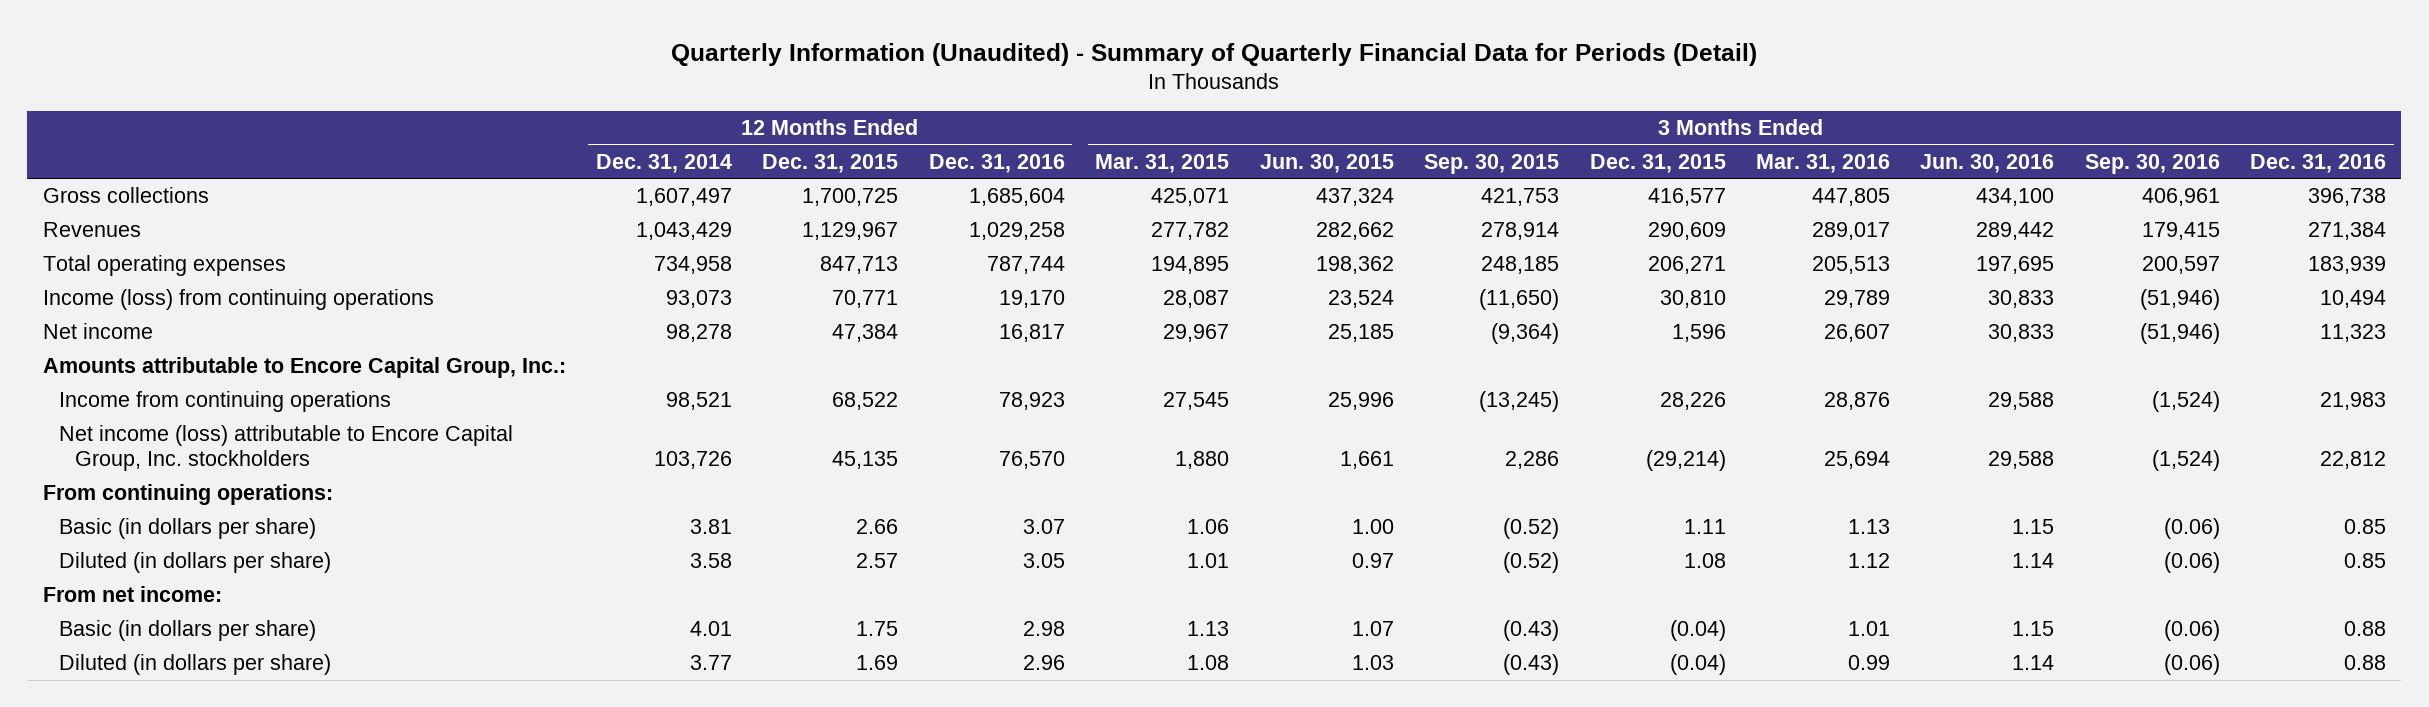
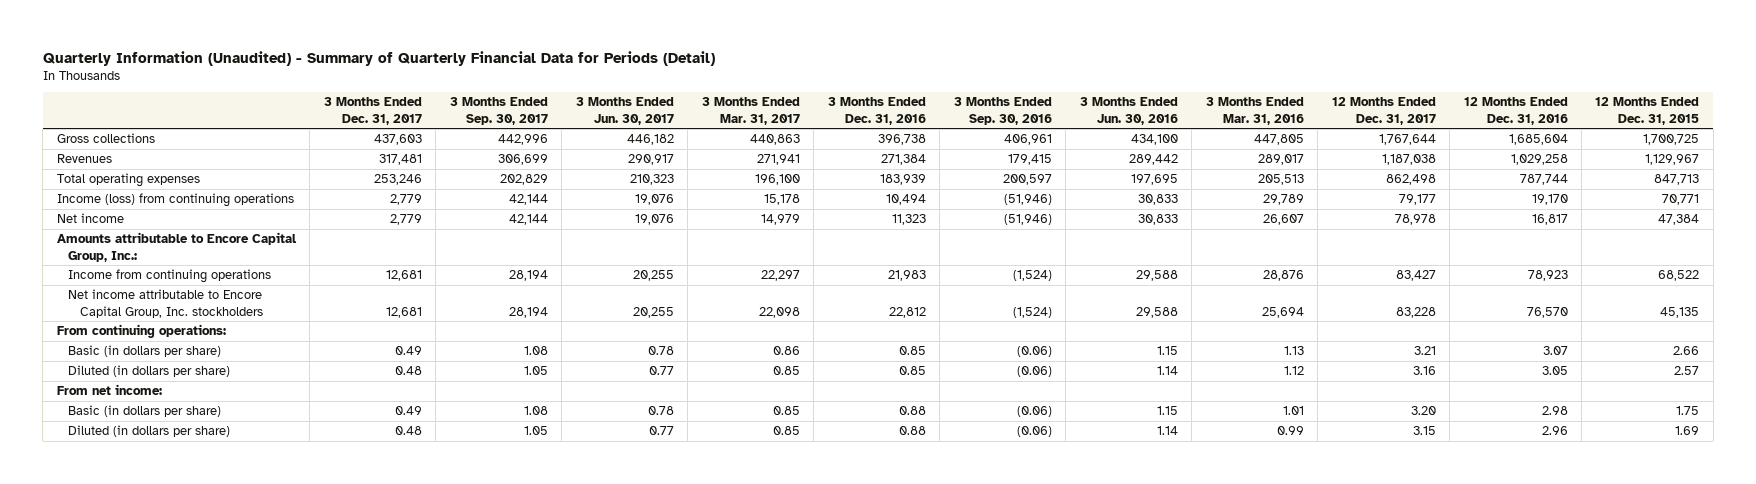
[596,153,733,173] Dec. 31, 2014 -> none
[1095,153,1230,173] Mar. 31, 2015 -> none
[1259,153,1394,173] Jun. 30, 2015 -> none
[1424,153,1560,174] Sep. 30, 2015 -> none
[1589,153,1726,173] Dec. 31, 2015 -> none
none -> [323,97,422,125] 3 Months Ended Dec. 31, 2017
none -> [449,97,548,125] 3 Months Ended Sep. 30, 2017
none -> [575,97,674,125] 3 Months Ended Jun. 30, 2017
none -> [701,97,800,125] 3 Months Ended Mar. 31, 2017
none -> [1331,97,1436,125] 12 Months Ended Dec. 31, 2017
[58,425,513,472] Net income (loss) attributable to Encore Capital Group, Inc. stockholders -> [68,289,263,318] Net income attributable to Encore Capital Group, Inc. stockholders

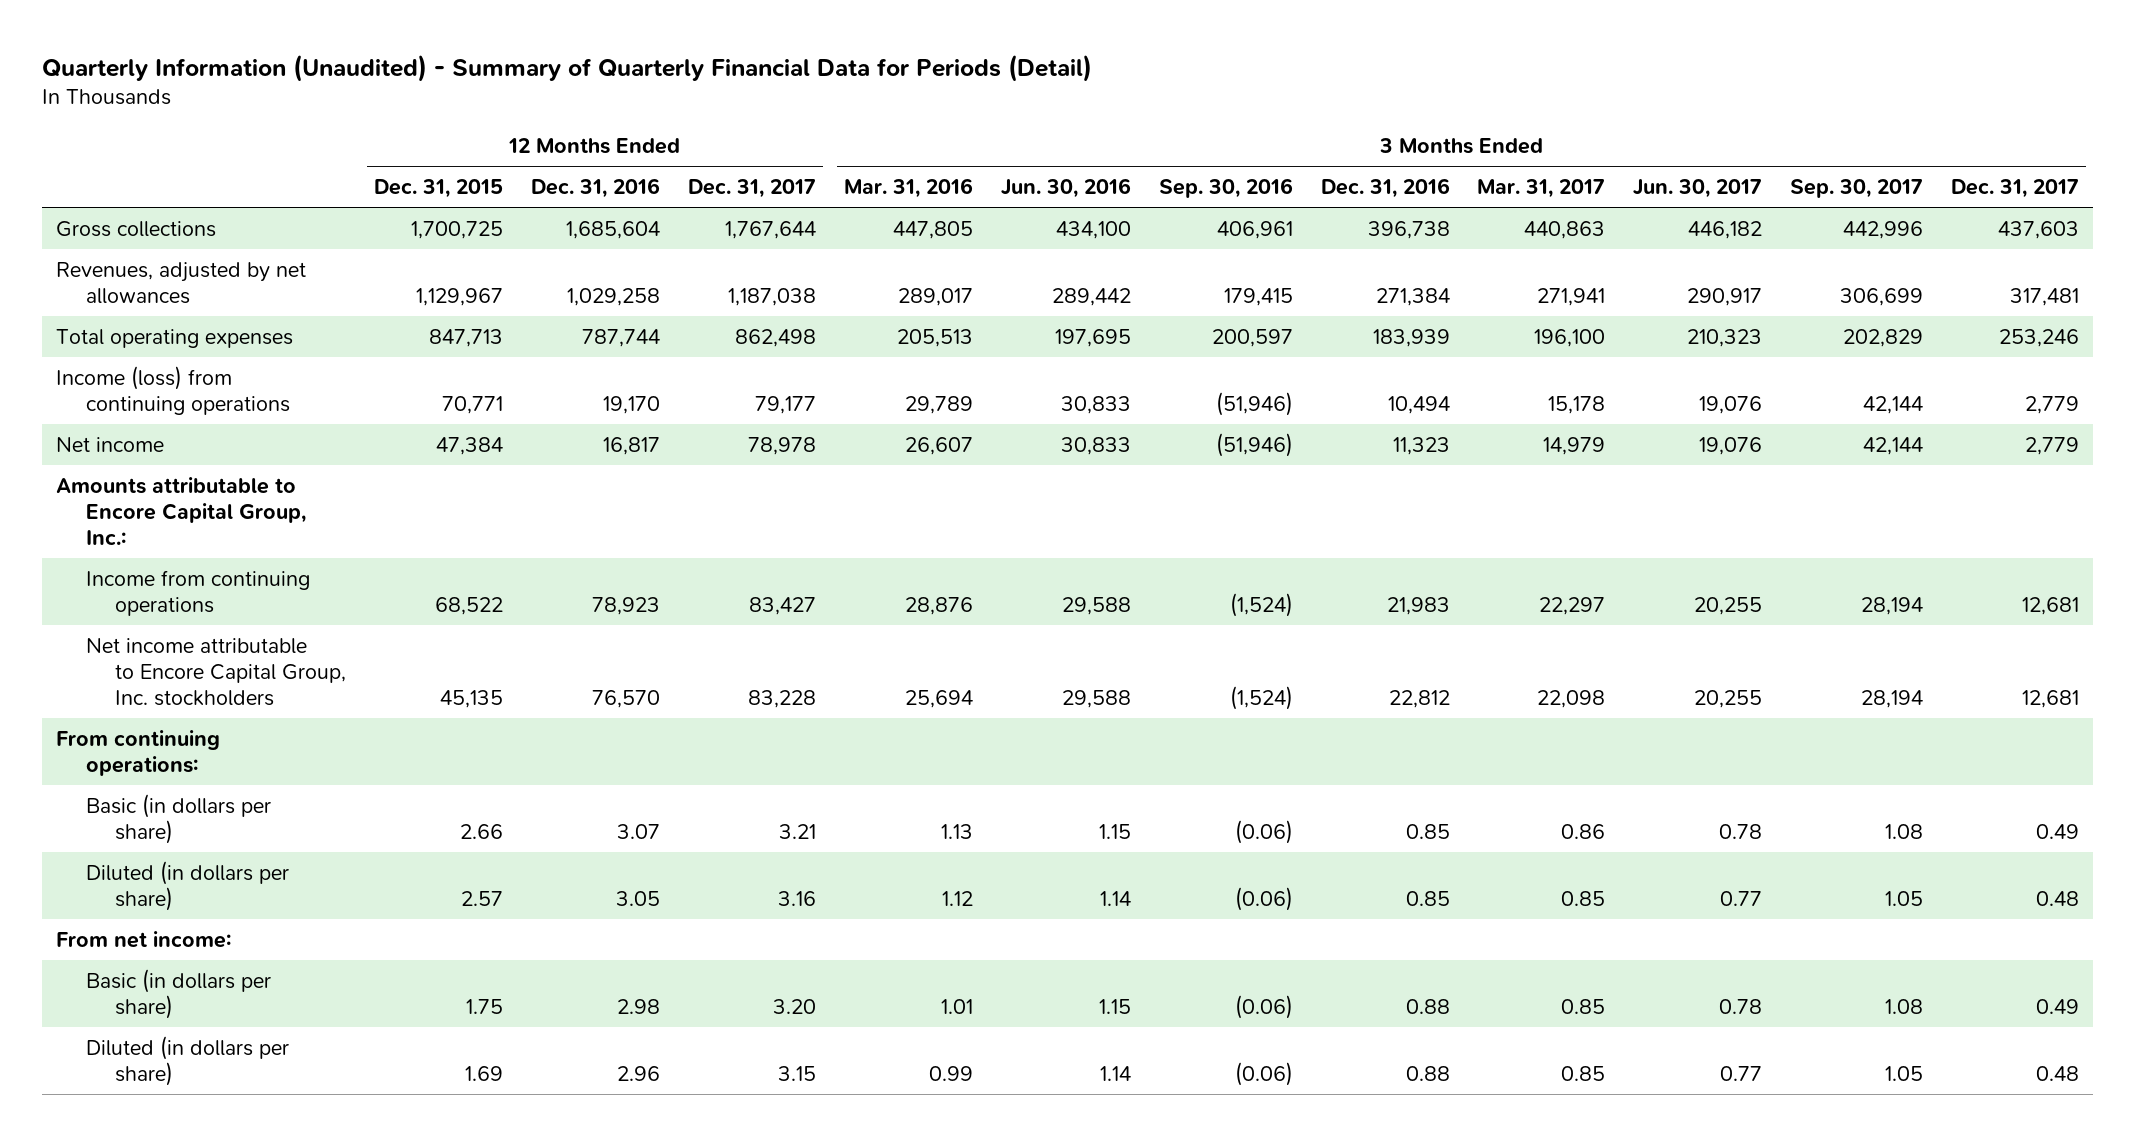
[56,154,112,164] Revenues -> [56,261,307,304] Revenues, adjusted by net allowances

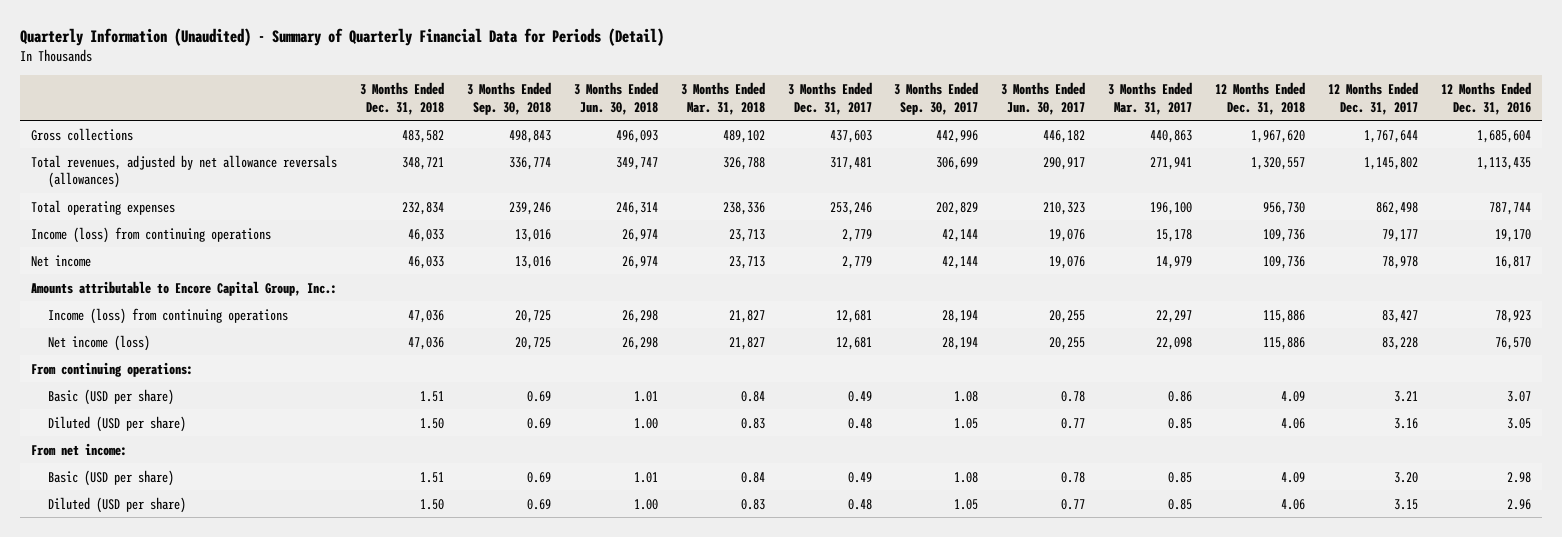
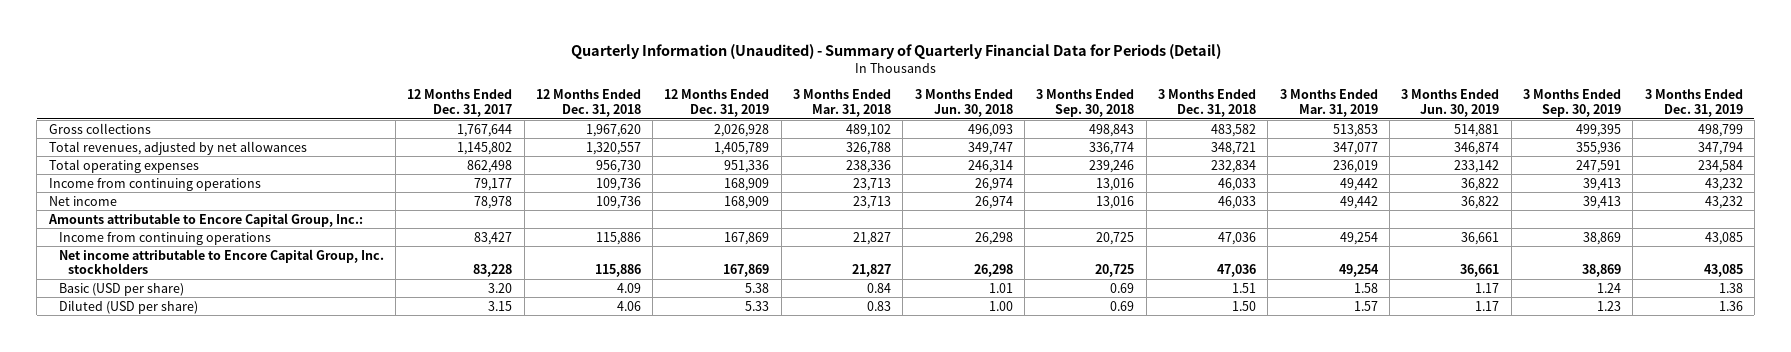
[787,81,872,115] 3 Months Ended Dec. 31, 2017 -> none
[894,81,979,115] 3 Months Ended Sep. 30, 2017 -> none
[1001,81,1086,115] 3 Months Ended Jun. 30, 2017 -> none
[1108,81,1193,115] 3 Months Ended Mar. 31, 2017 -> none
[1440,81,1531,115] 12 Months Ended Dec. 31, 2016 -> none
none -> [664,89,770,118] 12 Months Ended Dec. 31, 2019
none -> [1279,89,1378,118] 3 Months Ended Mar. 31, 2019
none -> [1401,89,1500,118] 3 Months Ended Jun. 30, 2019
none -> [1522,89,1621,118] 3 Months Ended Sep. 30, 2019
none -> [1644,89,1743,118] 3 Months Ended Dec. 31, 2019
[31,154,338,189] Total revenues, adjusted by net allowance reversals (allowances) -> [48,140,307,155] Total revenues, adjusted by net allowances
[31,226,272,243] Income (loss) from continuing operations -> [48,177,261,191] Income from continuing operations
[31,361,194,377] From continuing operations: -> none
[47,388,174,405] Basic (USD per share) -> none
[47,415,186,432] Diluted (USD per share) -> none
[31,442,128,456] From net income: -> none
[47,307,288,324] Income (loss) from continuing operations -> [58,231,271,245] Income from continuing operations
[47,334,150,351] Net income (loss) -> [58,248,384,275] Net income attributable to Encore Capital Group, Inc. stockholders

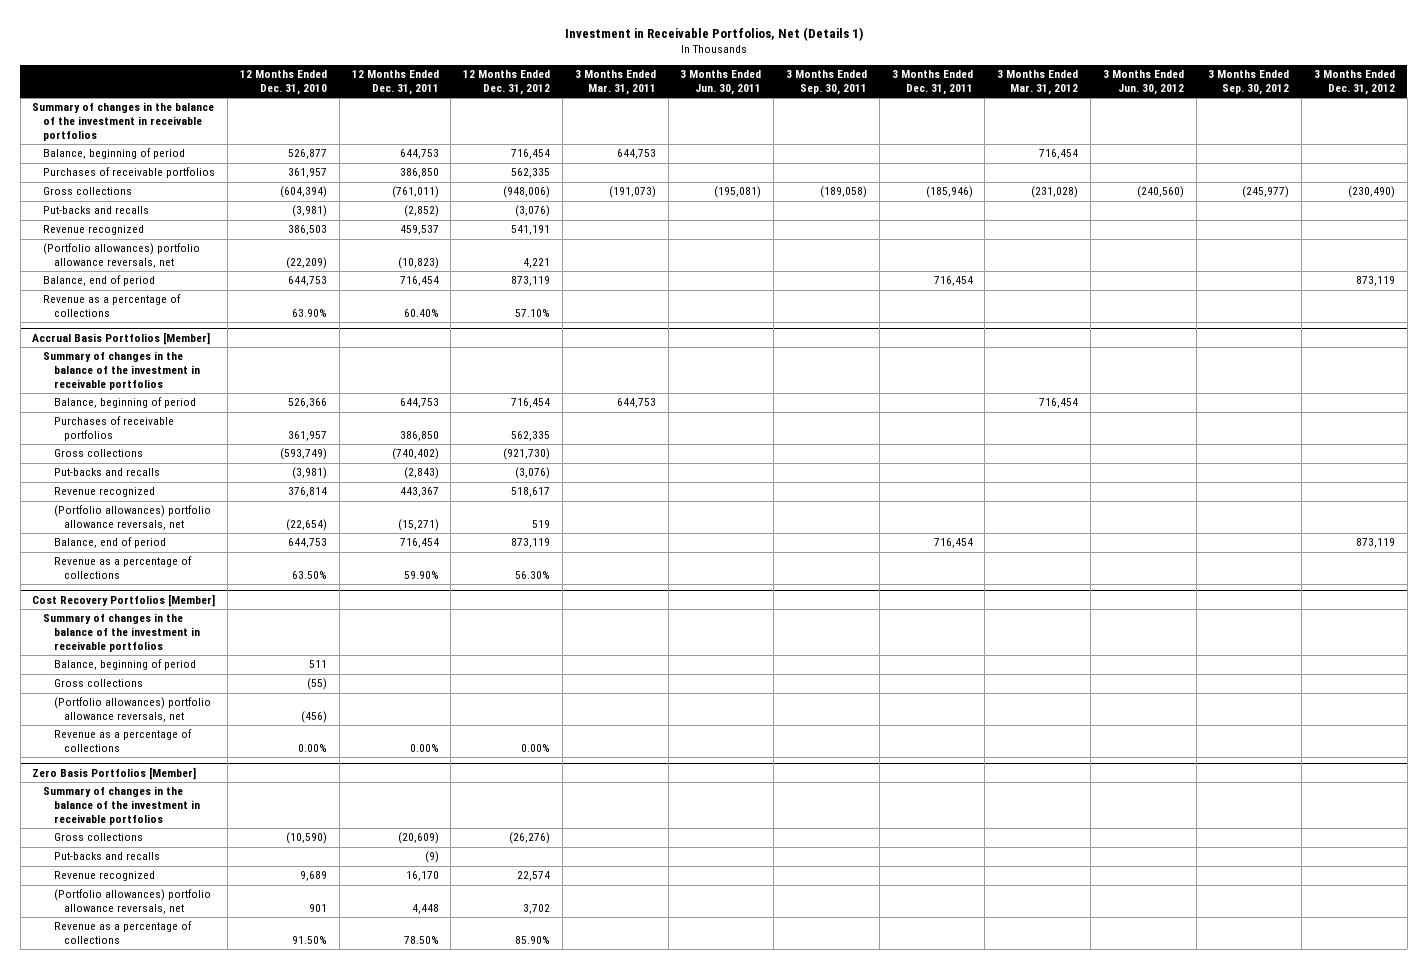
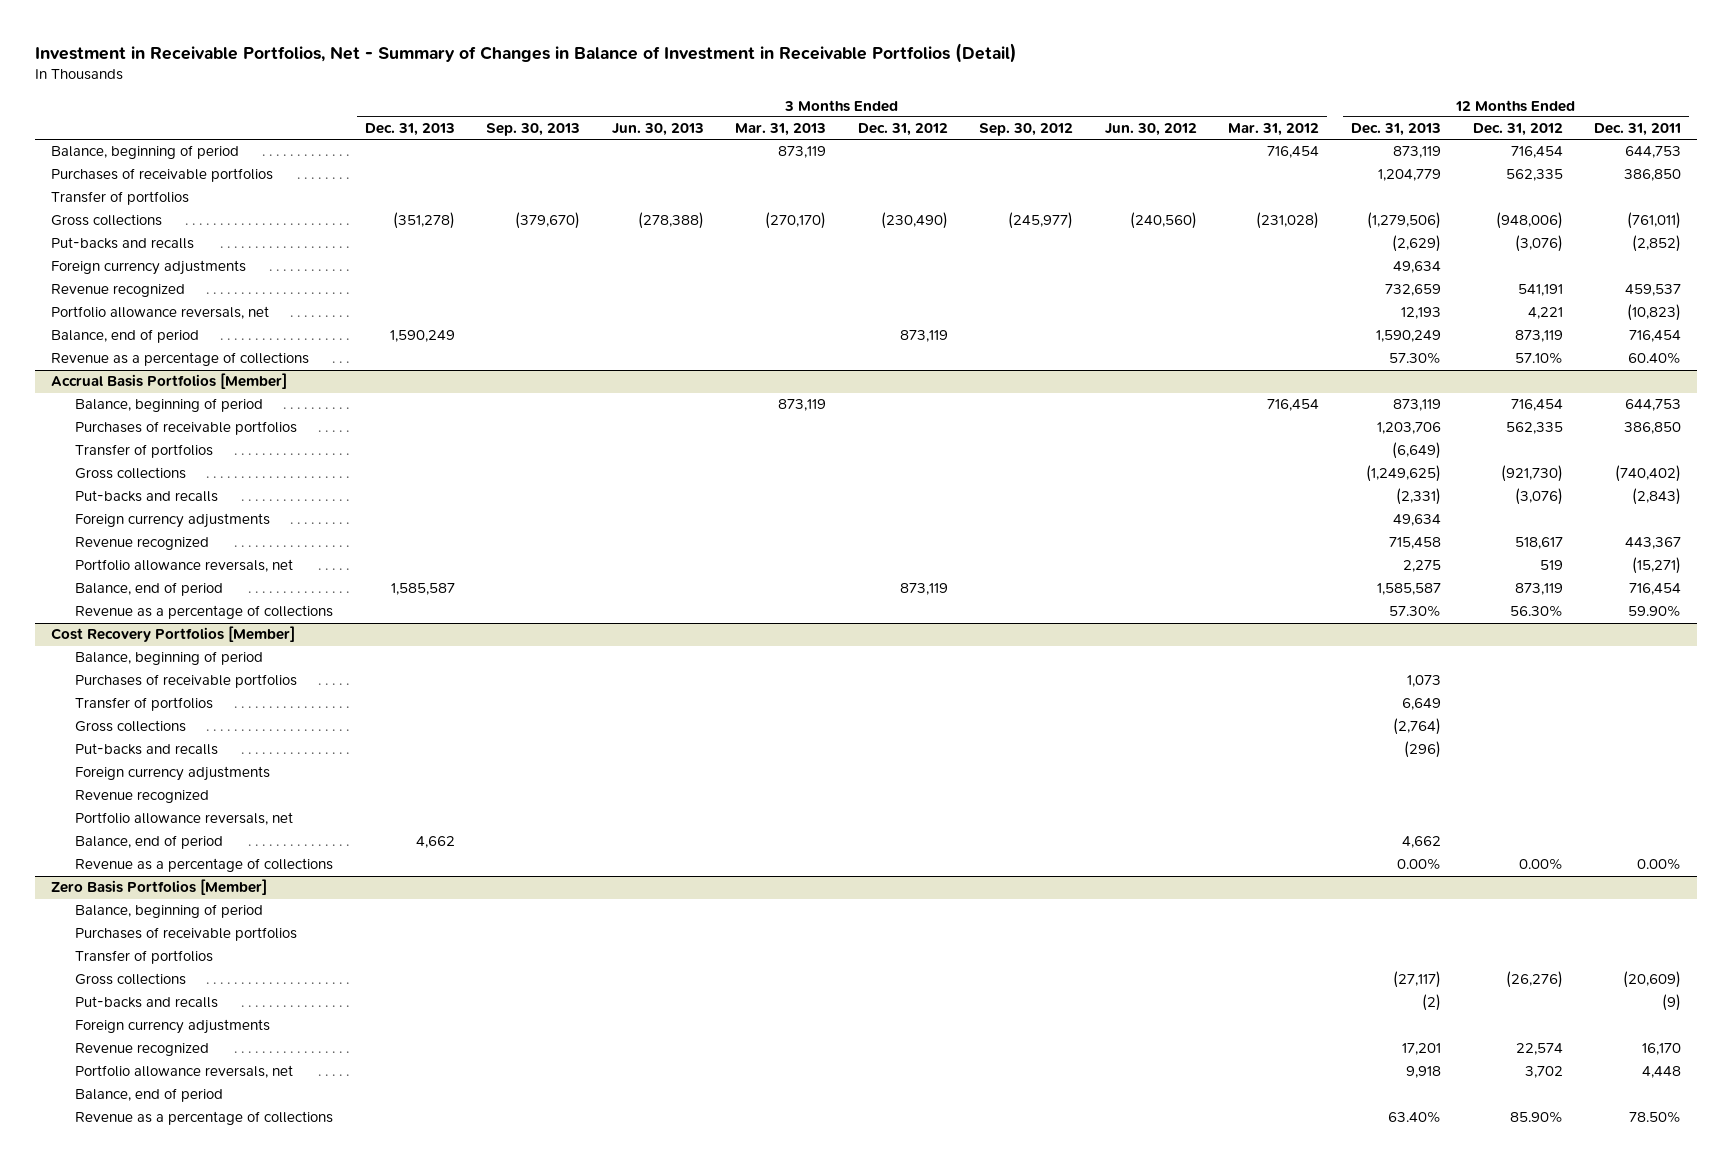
[564,26,863,41] Investment in Receivable Portfolios, Net (Details 1) -> [35,42,1018,63] Investment in Receivable Portfolios, Net - Summary of Changes in Balance of Investment in Receivable Portfolios (Detail)
[239,70,327,95] 12 Months Ended Dec. 31, 2010 -> none
[574,70,656,95] 3 Months Ended Mar. 31, 2011 -> none
[680,70,762,95] 3 Months Ended Jun. 30, 2011 -> none
[785,70,867,95] 3 Months Ended Sep. 30, 2011 -> none
[891,70,973,95] 3 Months Ended Dec. 31, 2011 -> none
none -> [364,123,455,137] Dec. 31, 2013
none -> [486,123,581,137] Sep. 30, 2013
none -> [611,123,704,137] Jun. 30, 2013
none -> [735,123,827,137] Mar. 31, 2013
none -> [1351,123,1442,137] Dec. 31, 2013
[32,102,215,141] Summary of changes in the balance of the investment in receivable portfolios -> none
none -> [51,191,190,206] Transfer of portfolios
none -> [51,260,247,276] Foreign currency adjustments
[42,243,200,269] (Portfolio allowances) portfolio allowance reversals, net -> [51,306,270,320] Portfolio allowance reversals, net
[42,351,200,390] Summary of changes in the balance of the investment in receivable portfolios -> none
none -> [74,444,213,459] Transfer of portfolios
none -> [74,513,270,529] Foreign currency adjustments
[53,505,211,531] (Portfolio allowances) portfolio allowance reversals, net -> [74,559,293,573] Portfolio allowance reversals, net
[42,613,200,652] Summary of changes in the balance of the investment in receivable portfolios -> none
none -> [74,674,297,689] Purchases of receivable portfolios
none -> [74,697,213,712] Transfer of portfolios
none -> [74,743,218,756] Put-backs and recalls
none -> [74,766,270,782] Foreign currency adjustments
none -> [74,790,209,804] Revenue recognized
[53,697,211,723] (Portfolio allowances) portfolio allowance reversals, net -> [74,812,293,826] Portfolio allowance reversals, net
none -> [74,835,223,850] Balance, end of period
[42,786,200,825] Summary of changes in the balance of the investment in receivable portfolios -> none
none -> [74,904,263,919] Balance, beginning of period
none -> [74,927,297,942] Purchases of receivable portfolios
none -> [74,950,213,965] Transfer of portfolios
none -> [74,1019,270,1035] Foreign currency adjustments
[53,889,211,915] (Portfolio allowances) portfolio allowance reversals, net -> [74,1065,293,1079] Portfolio allowance reversals, net
none -> [74,1088,223,1103] Balance, end of period

